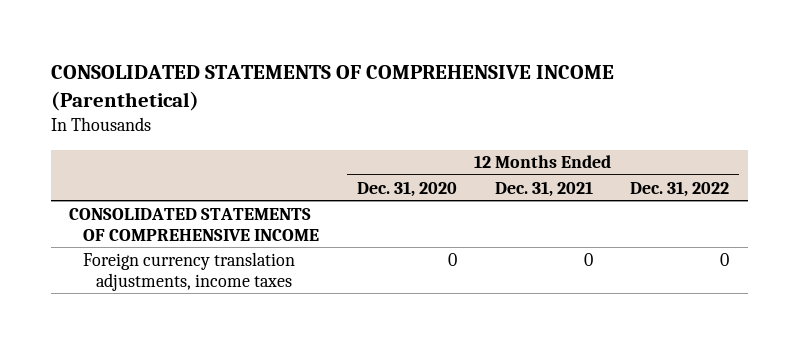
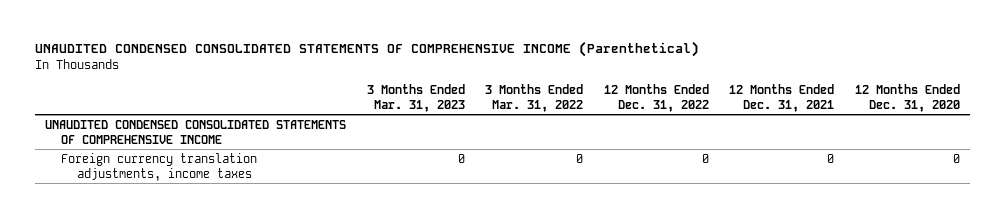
[50,64,614,111] CONSOLIDATED STATEMENTS OF COMPREHENSIVE INCOME (Parenthetical) -> [35,41,700,58] UNAUDITED CONDENSED CONSOLIDATED STATEMENTS OF COMPREHENSIVE INCOME (Parenthetical)
none -> [366,83,465,112] 3 Months Ended Mar. 31, 2023
none -> [485,83,584,112] 3 Months Ended Mar. 31, 2022
[69,207,319,241] CONSOLIDATED STATEMENTS OF COMPREHENSIVE INCOME -> [45,119,347,144] UNAUDITED CONDENSED CONSOLIDATED STATEMENTS OF COMPREHENSIVE INCOME

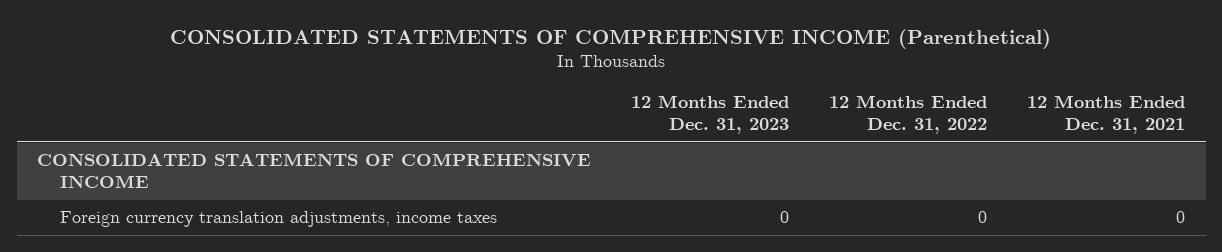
[35,41,700,58] UNAUDITED CONDENSED CONSOLIDATED STATEMENTS OF COMPREHENSIVE INCOME (Parenthetical) -> [170,28,1052,49] CONSOLIDATED STATEMENTS OF COMPREHENSIVE INCOME (Parenthetical)
[366,83,465,112] 3 Months Ended Mar. 31, 2023 -> none
[485,83,584,112] 3 Months Ended Mar. 31, 2022 -> none
[854,83,960,112] 12 Months Ended Dec. 31, 2020 -> none
none -> [631,95,790,135] 12 Months Ended Dec. 31, 2023
[45,119,347,144] UNAUDITED CONDENSED CONSOLIDATED STATEMENTS OF COMPREHENSIVE INCOME -> [36,153,591,189] CONSOLIDATED STATEMENTS OF COMPREHENSIVE INCOME

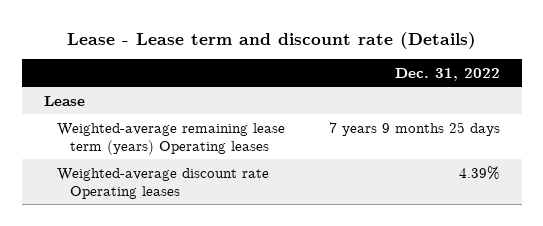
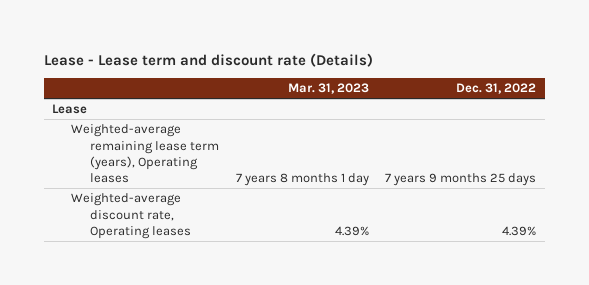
none -> [287,83,369,95] Mar. 31, 2023
[56,122,285,155] Weighted-average remaining lease term (years) Operating leases -> [71,124,219,184] Weighted-average remaining lease term (years), Operating leases
[56,167,269,199] Weighted-average discount rate Operating leases -> [71,193,191,239] Weighted-average discount rate, Operating leases

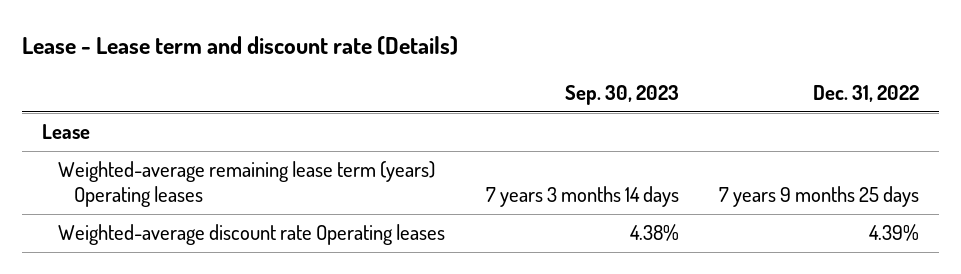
[287,83,369,95] Mar. 31, 2023 -> none
none -> [564,85,679,106] Sep. 30, 2023
[71,124,219,184] Weighted-average remaining lease term (years), Operating leases -> [58,161,436,208] Weighted-average remaining lease term (years) Operating leases
[71,193,191,239] Weighted-average discount rate, Operating leases -> [58,224,446,246] Weighted-average discount rate Operating leases

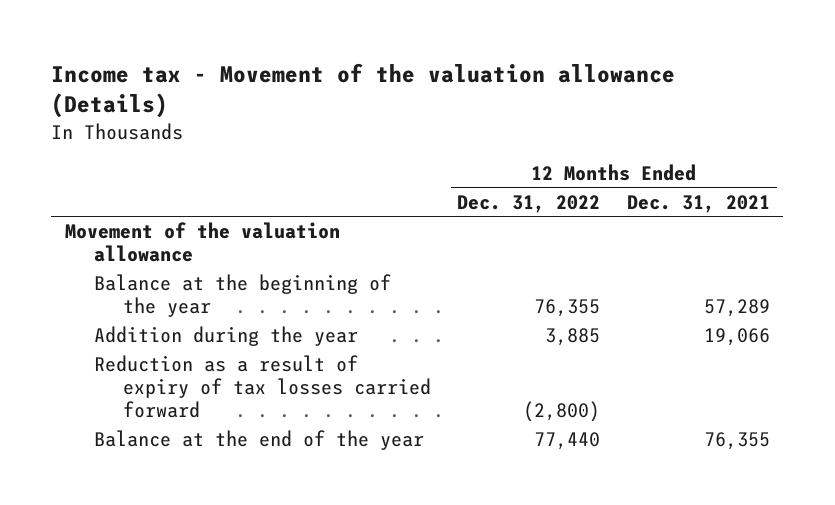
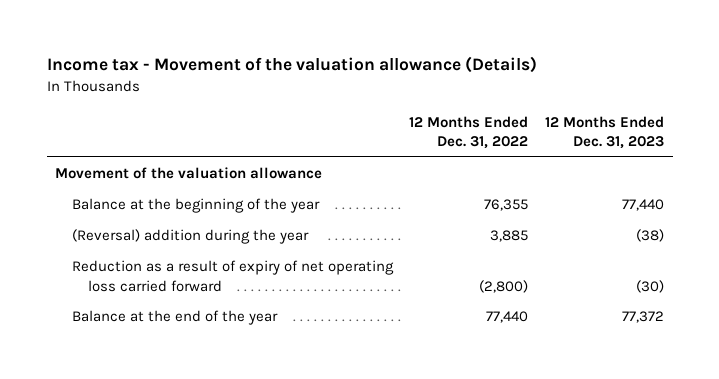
[626,194,770,213] Dec. 31, 2021 -> none
none -> [545,115,665,149] 12 Months Ended Dec. 31, 2023
[93,326,358,347] Addition during the year -> [71,229,309,245] (Reversal) addition during the year
[93,355,431,419] Reduction as a result of expiry of tax losses carried forward -> [71,260,394,292] Reduction as a result of expiry of net operating loss carried forward

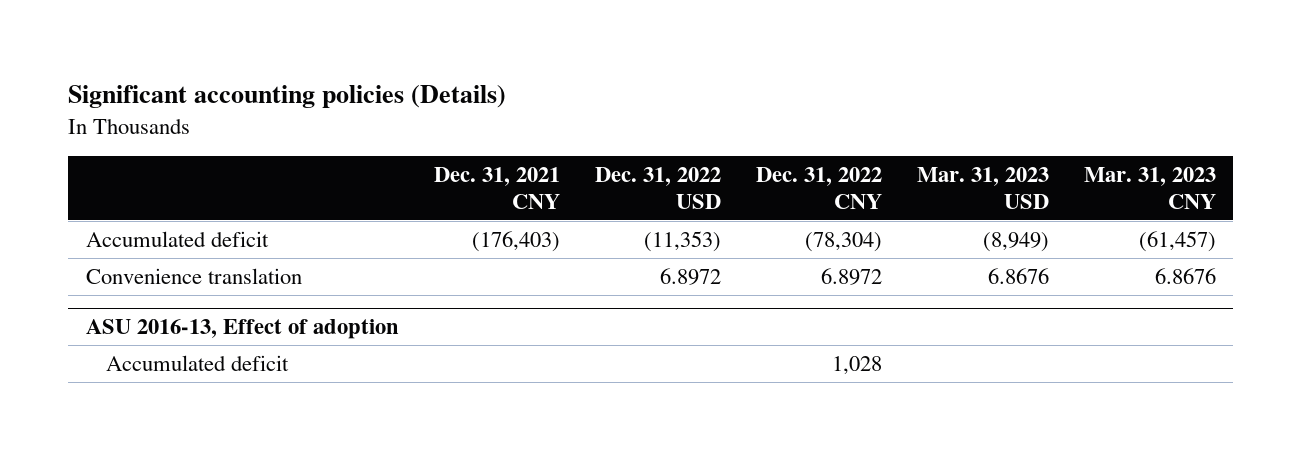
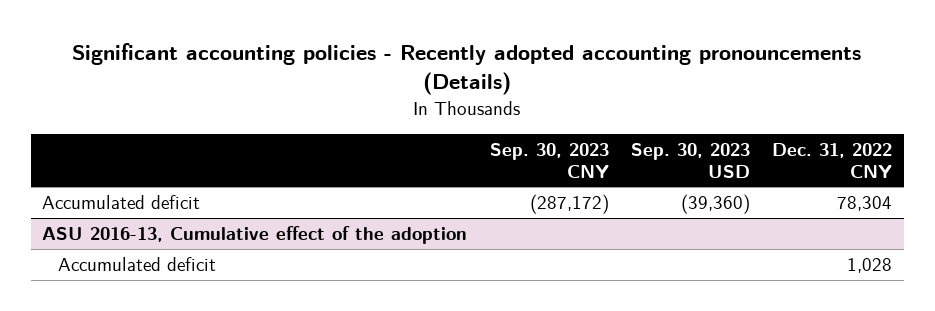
[68,85,507,109] Significant accounting policies (Details) -> [72,43,862,96] Significant accounting policies - Recently adopted accounting pronouncements (Details)
[433,167,560,209] Dec. 31, 2021 CNY -> none
[594,167,721,209] Dec. 31, 2022 USD -> none
[916,167,1049,209] Mar. 31, 2023 USD -> none
[1083,167,1216,209] Mar. 31, 2023 CNY -> none
none -> [489,142,609,178] Sep. 30, 2023 CNY
none -> [630,142,750,178] Sep. 30, 2023 USD
[85,268,302,285] Convenience translation -> none
[804,232,882,253] (78,304) -> [837,195,893,211] 78,304
[85,319,399,340] ASU 2016-13, Effect of adoption -> [42,225,468,244] ASU 2016-13, Cumulative effect of the adoption

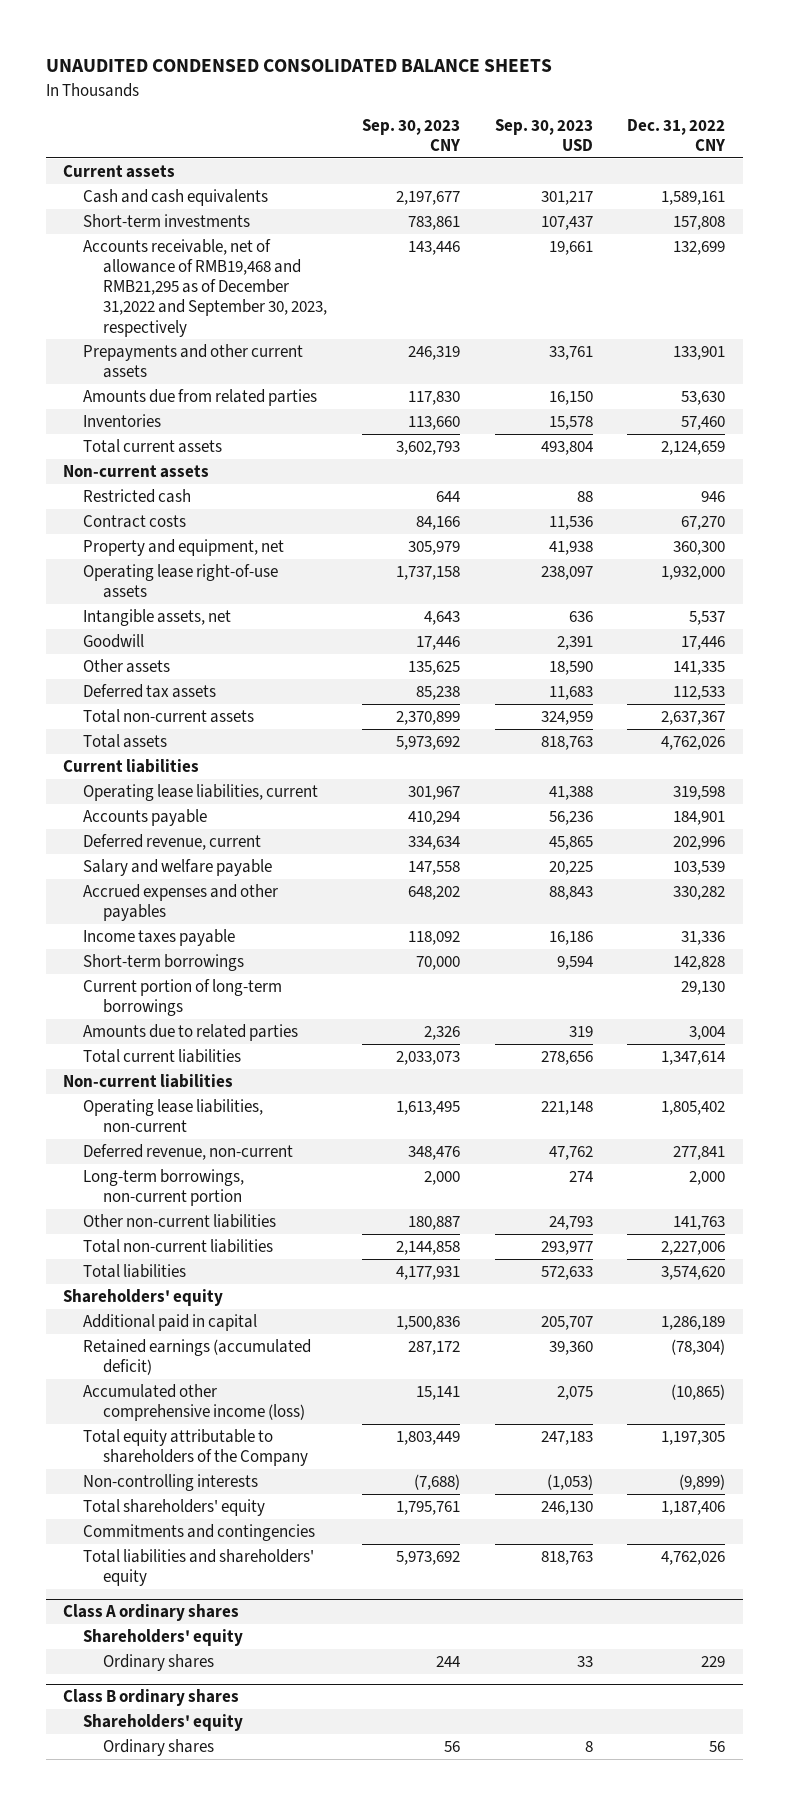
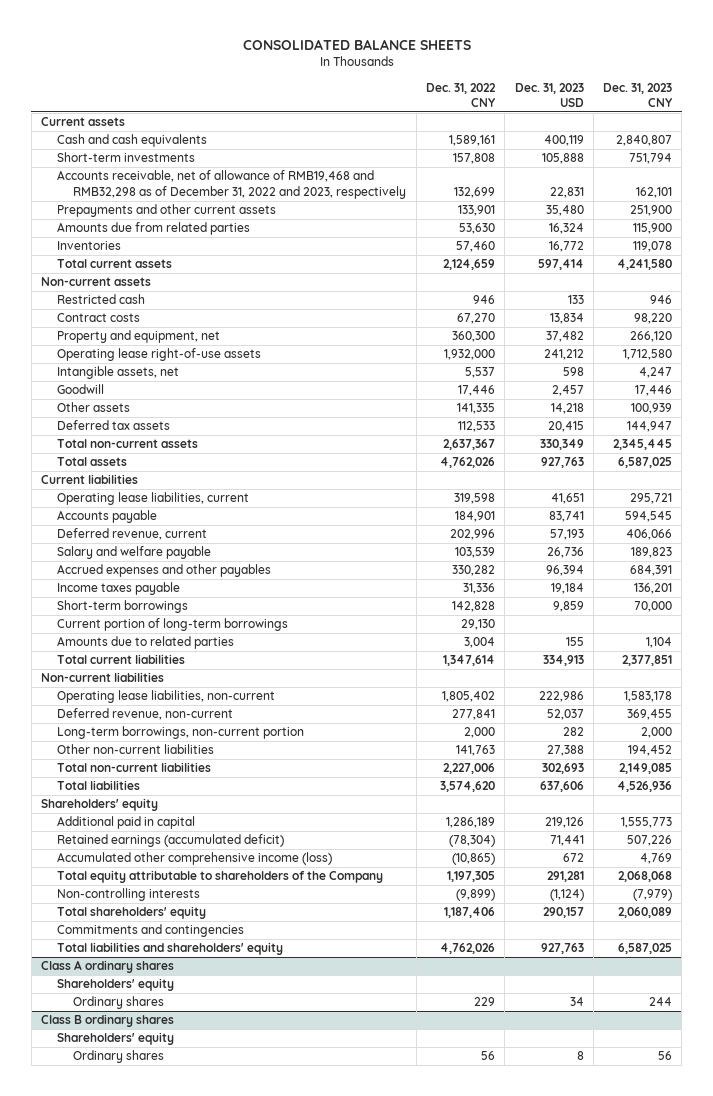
[45,59,552,73] UNAUDITED CONDENSED CONSOLIDATED BALANCE SHEETS -> [242,38,471,50] CONSOLIDATED BALANCE SHEETS
[361,118,461,152] Sep. 30, 2023 CNY -> none
[494,118,593,152] Sep. 30, 2023 USD -> none
none -> [514,82,584,107] Dec. 31, 2023 USD
none -> [603,82,673,107] Dec. 31, 2023 CNY
[83,239,327,337] Accounts receivable, net of allowance of RMB19,468 and RMB21,295 as of December 31,2022 and September 30, 2023, respectively -> [57,170,407,199] Accounts receivable, net of allowance of RMB19,468 and RMB32,298 as of December 31, 2022 and 2023, respectively

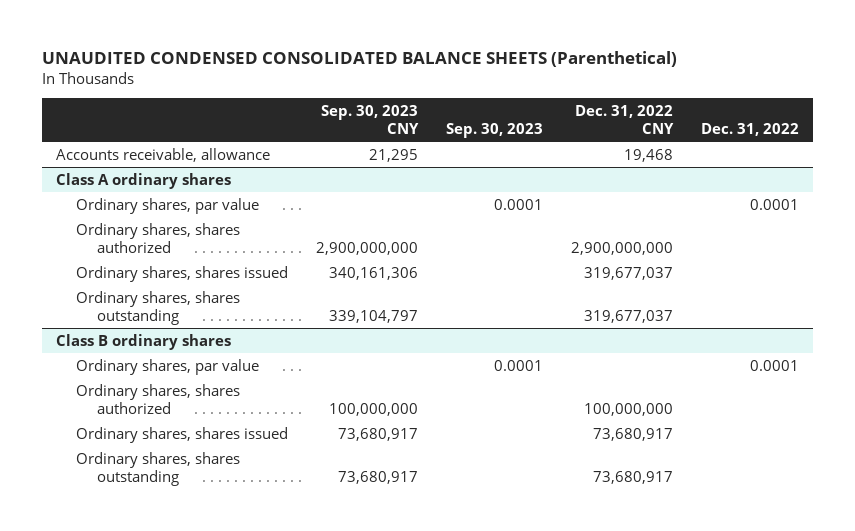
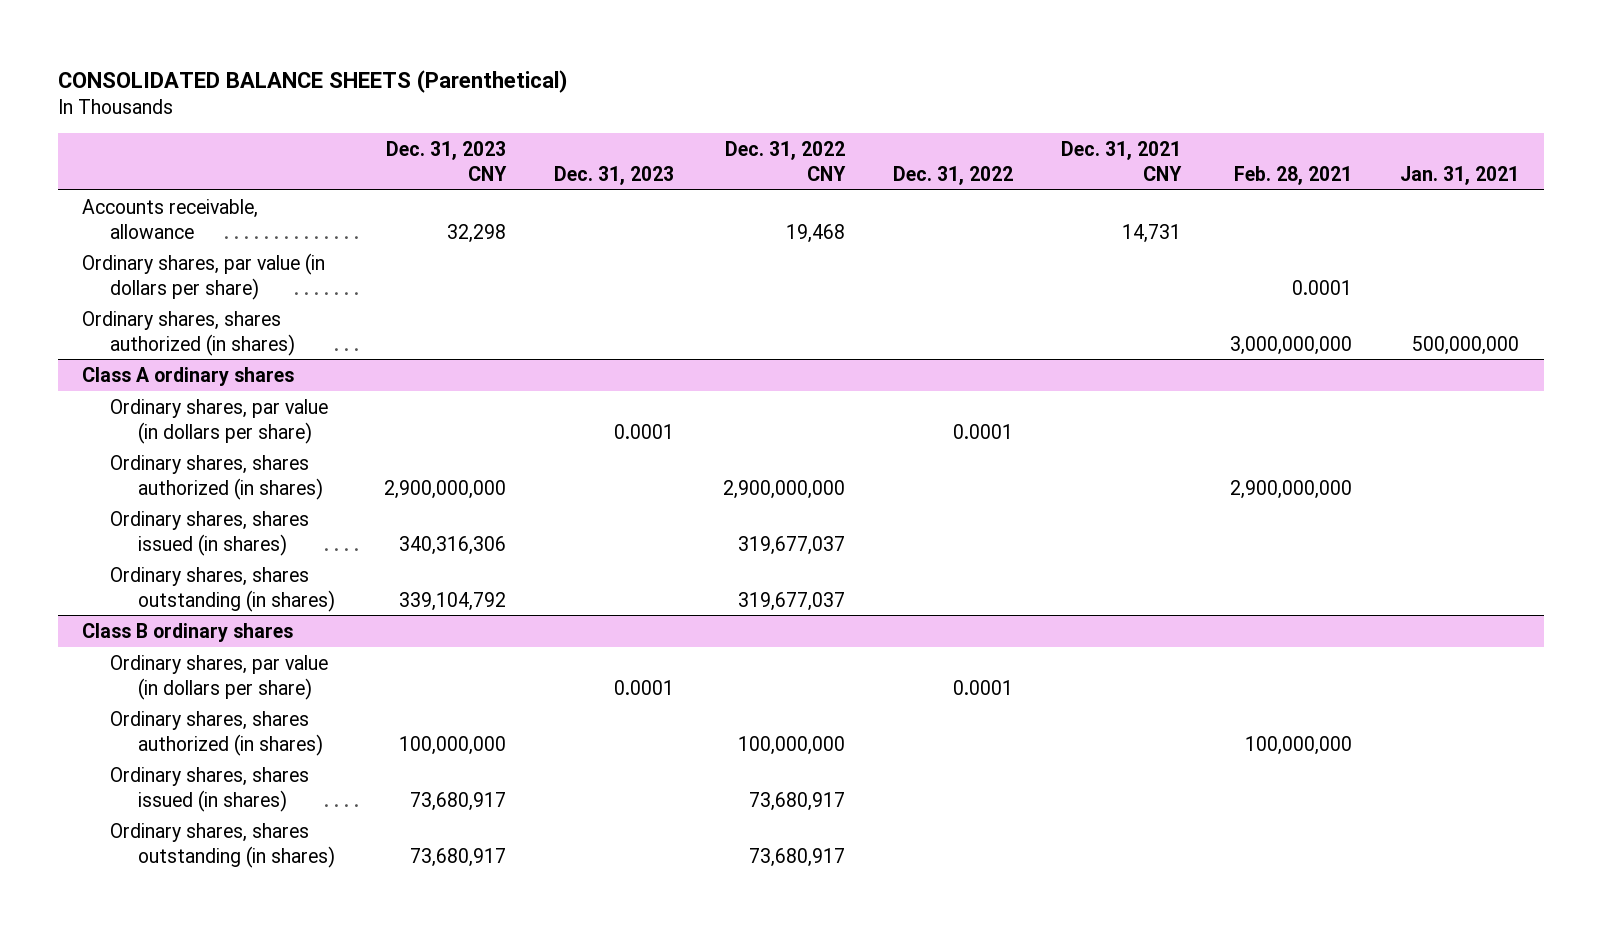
[41,51,677,68] UNAUDITED CONDENSED CONSOLIDATED BALANCE SHEETS (Parenthetical) -> [58,70,569,94] CONSOLIDATED BALANCE SHEETS (Parenthetical)
[321,105,420,134] Sep. 30, 2023 CNY -> none
[446,122,544,138] Sep. 30, 2023 -> none
none -> [385,140,507,181] Dec. 31, 2023 CNY
none -> [554,165,675,185] Dec. 31, 2023
none -> [1061,140,1183,181] Dec. 31, 2021 CNY
none -> [1233,165,1352,185] Feb. 28, 2021
none -> [1400,165,1520,185] Jan. 31, 2021
none -> [82,252,326,300] Ordinary shares, par value (in dollars per share)
none -> [82,310,296,356] Ordinary shares, shares authorized (in shares)
[76,197,260,214] Ordinary shares, par value -> [110,398,329,444] Ordinary shares, par value (in dollars per share)
[76,222,241,253] Ordinary shares, shares authorized -> [110,454,324,500] Ordinary shares, shares authorized (in shares)
[76,265,289,282] Ordinary shares, shares issued -> [110,510,310,556] Ordinary shares, shares issued (in shares)
[76,290,241,325] Ordinary shares, shares outstanding -> [110,566,336,612] Ordinary shares, shares outstanding (in shares)
[76,358,260,375] Ordinary shares, par value -> [110,654,329,700] Ordinary shares, par value (in dollars per share)
[76,383,241,414] Ordinary shares, shares authorized -> [110,710,324,756] Ordinary shares, shares authorized (in shares)
[76,426,289,443] Ordinary shares, shares issued -> [110,766,310,812] Ordinary shares, shares issued (in shares)
[76,451,241,486] Ordinary shares, shares outstanding -> [110,822,336,868] Ordinary shares, shares outstanding (in shares)

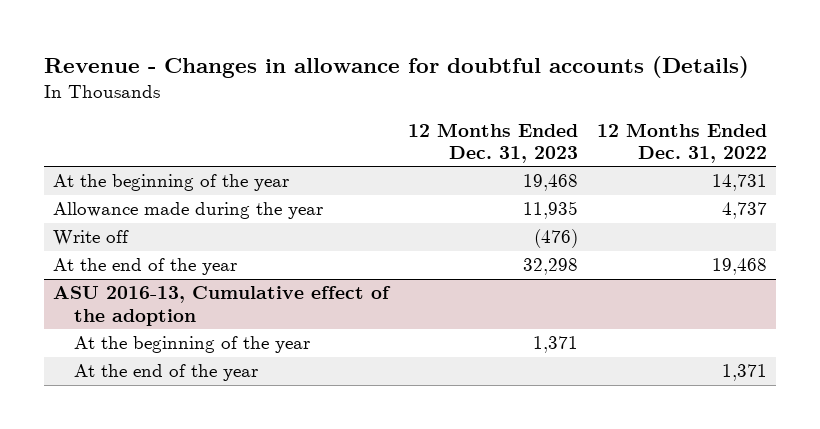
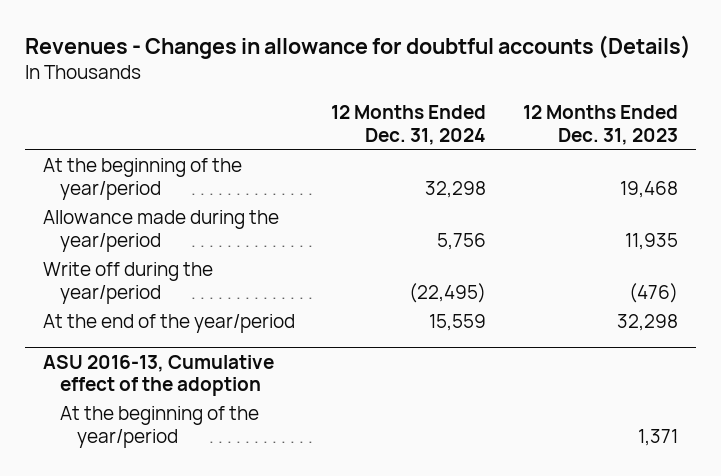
[43,55,749,78] Revenue - Changes in allowance for doubtful accounts (Details) -> [24,34,691,59] Revenues - Changes in allowance for doubtful accounts (Details)
[597,122,768,163] 12 Months Ended Dec. 31, 2022 -> none
none -> [331,105,487,145] 12 Months Ended Dec. 31, 2024
[53,174,290,192] At the beginning of the year -> [42,158,242,201] At the beginning of the year/period
[53,202,324,220] Allowance made during the year -> [42,210,279,253] Allowance made during the year/period
[53,230,130,247] Write off -> [42,262,213,305] Write off during the year/period
[53,258,238,276] At the end of the year -> [42,314,295,334] At the end of the year/period
[74,364,259,382] At the end of the year -> none
[74,336,311,354] At the beginning of the year -> [60,406,260,449] At the beginning of the year/period

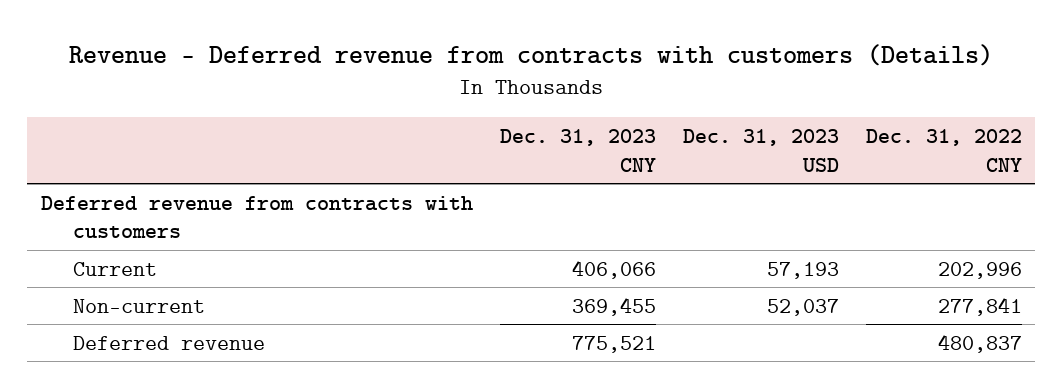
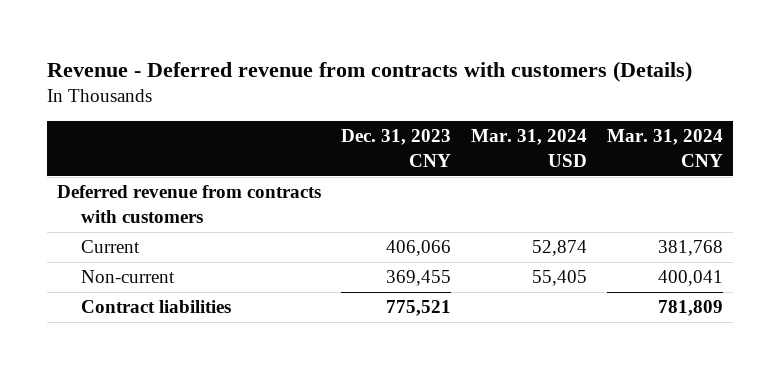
[682,128,839,172] Dec. 31, 2023 USD -> none
[865,128,1022,172] Dec. 31, 2022 CNY -> none
none -> [471,129,588,167] Mar. 31, 2024 USD
none -> [607,129,724,167] Mar. 31, 2024 CNY
[72,335,265,350] Deferred revenue -> [81,300,232,314] Contract liabilities

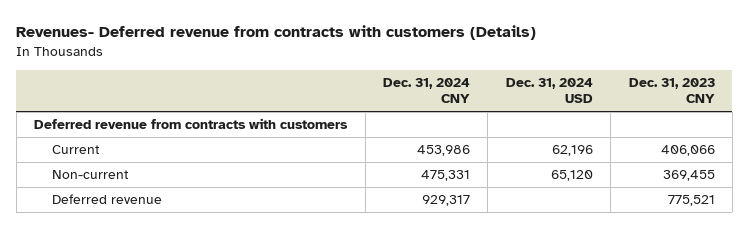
[47,60,693,82] Revenue - Deferred revenue from contracts with customers (Details) -> [16,25,537,41] Revenues- Deferred revenue from contracts with customers (Details)
[471,129,588,167] Mar. 31, 2024 USD -> none
[607,129,724,167] Mar. 31, 2024 CNY -> none
none -> [382,77,470,104] Dec. 31, 2024 CNY
none -> [505,77,593,104] Dec. 31, 2024 USD
[81,300,232,314] Contract liabilities -> [51,194,162,205] Deferred revenue

